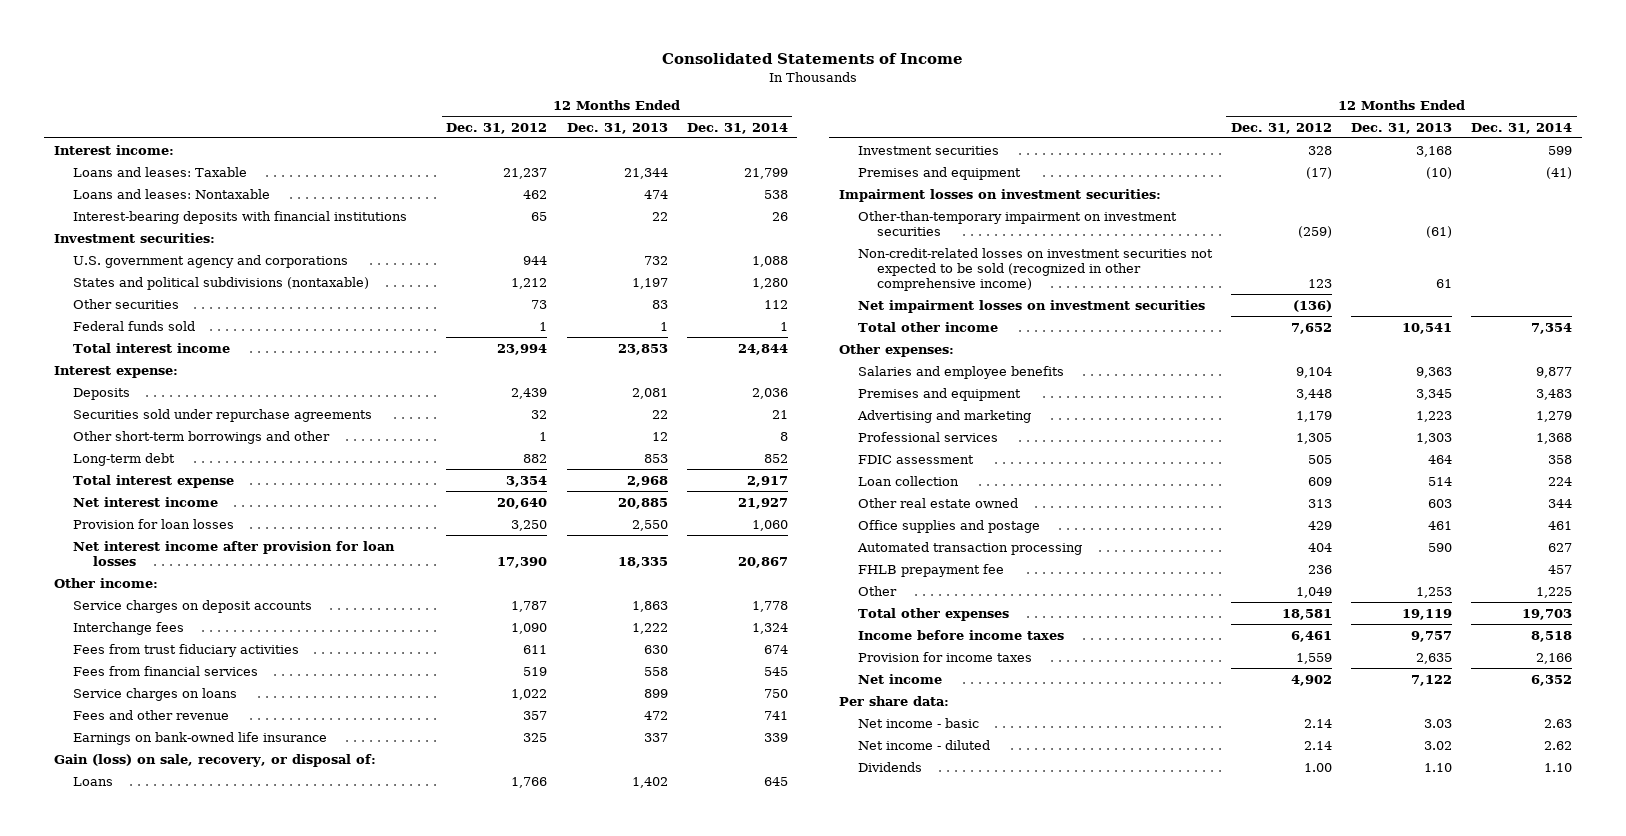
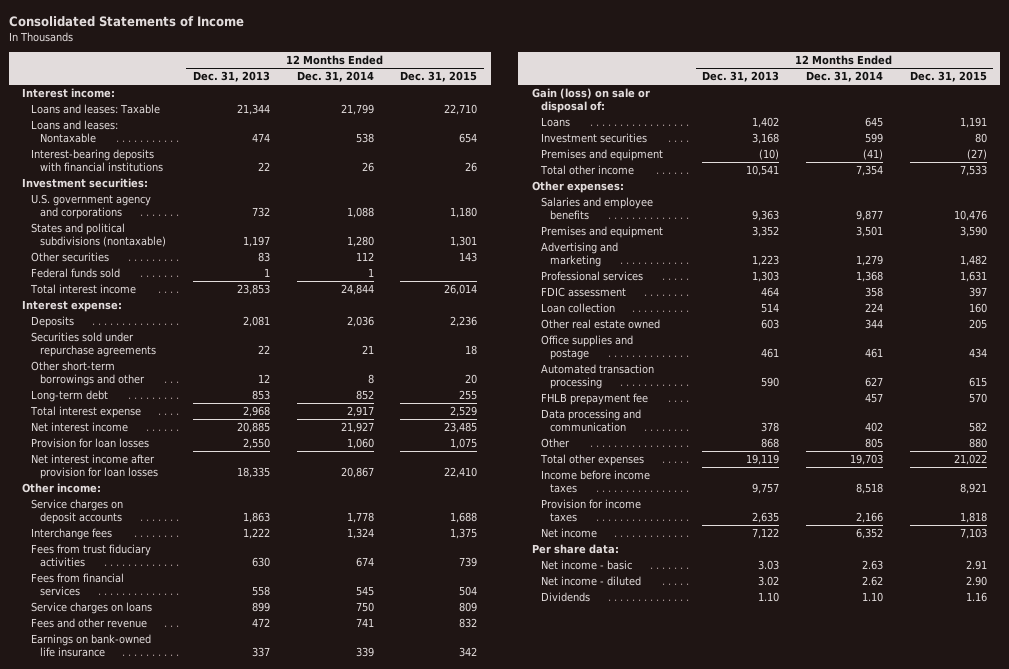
[446,122,548,134] Dec. 31, 2012 -> none
none -> [400,71,478,83] Dec. 31, 2015
[54,753,377,767] Gain (loss) on sale, recovery, or disposal of: -> [531,88,650,114] Gain (loss) on sale or disposal of:
[838,188,1161,202] Impairment losses on investment securities: -> none
[858,210,1178,236] Other-than-temporary impairment on investment securities -> none
[858,247,1214,291] Non-credit-related losses on investment securities not expected to be sold (recognized in other comprehensive income) -> none
[858,299,1206,313] Net impairment losses on investment securities -> none
[1416,388,1453,400] 3,345 -> [752,226,780,238] 3,352
[1536,388,1573,400] 3,483 -> [855,226,883,238] 3,501
none -> [540,409,641,433] Data processing and communication
[1416,586,1453,598] 1,253 -> [761,438,780,449] 868
[1536,586,1573,598] 1,225 -> [864,438,883,449] 805

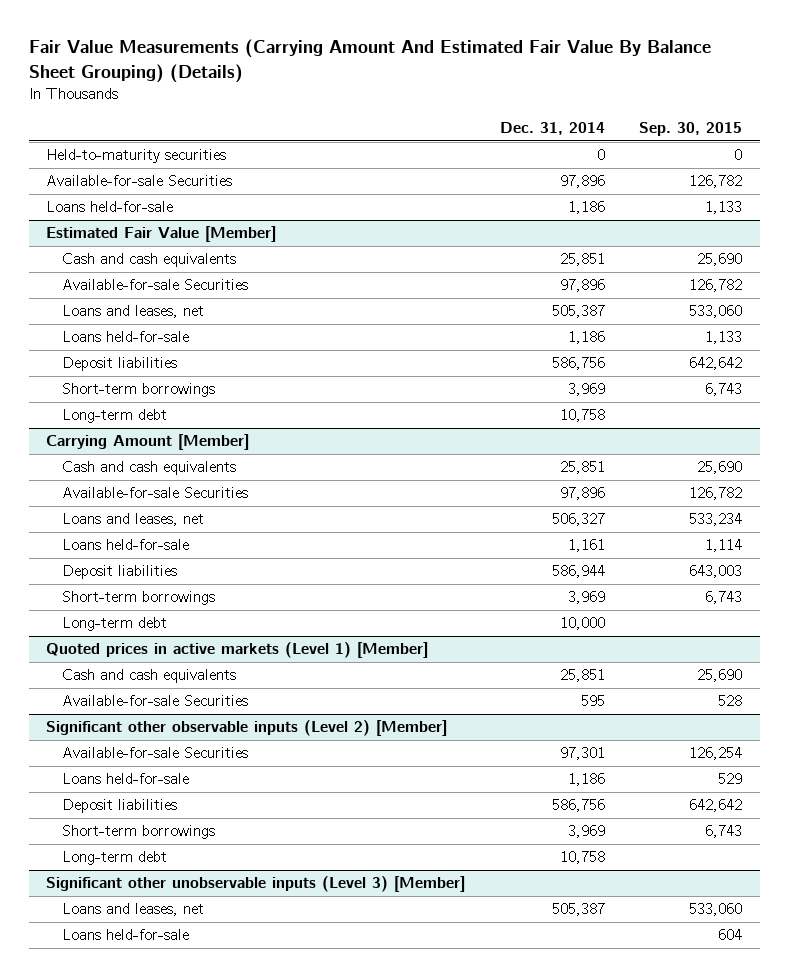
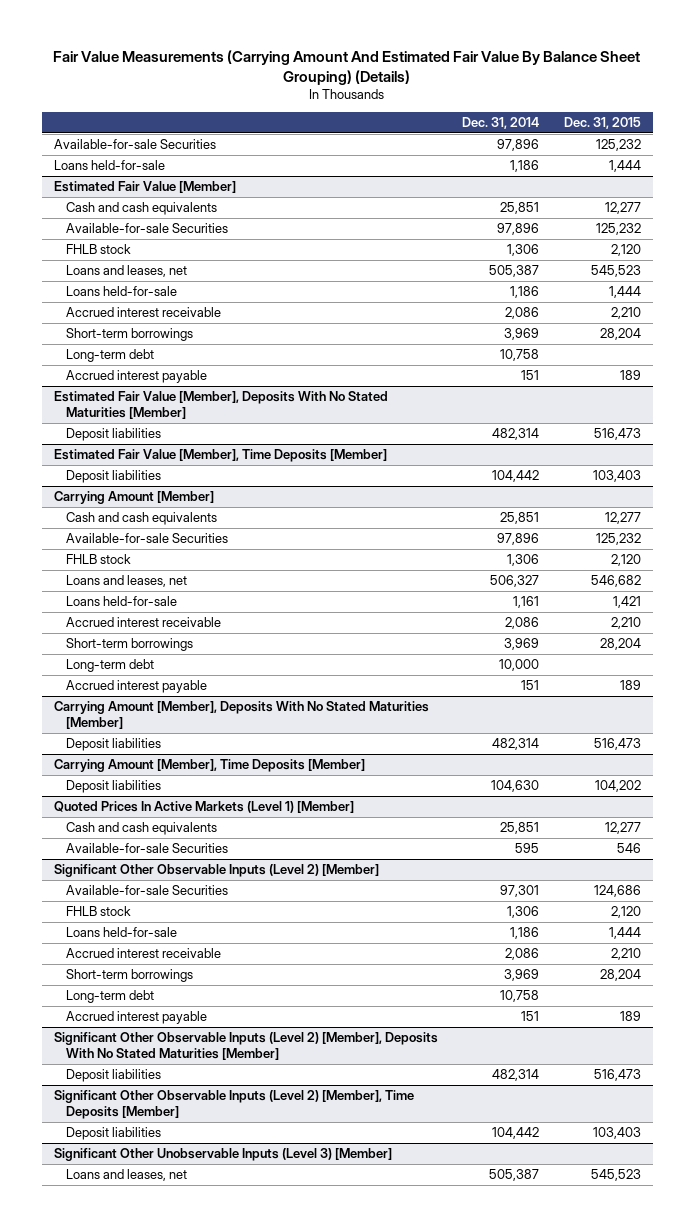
[639,122,743,137] Sep. 30, 2015 -> none
none -> [563,117,641,130] Dec. 31, 2015
[46,149,227,164] Held-to-maturity securities -> none
none -> [66,244,132,255] FHLB stock
[62,357,178,372] Deposit liabilities -> none
none -> [66,307,222,318] Accrued interest receivable
none -> [66,370,208,384] Accrued interest payable
none -> [54,391,389,420] Estimated Fair Value [Member], Deposits With No Stated Maturities [Member]
none -> [66,428,162,442] Deposit liabilities
none -> [54,449,388,463] Estimated Fair Value [Member], Time Deposits [Member]
none -> [66,470,162,484] Deposit liabilities
none -> [66,554,132,565] FHLB stock
[62,565,178,580] Deposit liabilities -> none
none -> [66,617,222,628] Accrued interest receivable
none -> [66,680,208,694] Accrued interest payable
none -> [54,701,430,730] Carrying Amount [Member], Deposits With No Stated Maturities [Member]
none -> [66,738,162,752] Deposit liabilities
none -> [54,759,366,773] Carrying Amount [Member], Time Deposits [Member]
none -> [66,780,162,794] Deposit liabilities
[46,642,429,659] Quoted prices in active markets (Level 1) [Member] -> [54,801,355,814] Quoted Prices In Active Markets (Level 1) [Member]
[46,720,448,737] Significant other observable inputs (Level 2) [Member] -> [54,864,380,878] Significant Other Observable Inputs (Level 2) [Member]
none -> [66,906,132,917] FHLB stock
[62,799,178,814] Deposit liabilities -> none
none -> [66,948,222,959] Accrued interest receivable
none -> [66,1011,208,1025] Accrued interest payable
none -> [54,1032,439,1061] Significant Other Observable Inputs (Level 2) [Member], Deposits With No Stated Maturities [Member]
none -> [66,1069,162,1083] Deposit liabilities
none -> [54,1090,415,1120] Significant Other Observable Inputs (Level 2) [Member], Time Deposits [Member]
none -> [66,1127,162,1141] Deposit liabilities
[46,876,466,893] Significant other unobservable inputs (Level 3) [Member] -> [54,1148,393,1162] Significant Other Unobservable Inputs (Level 3) [Member]
[62,929,190,941] Loans held-for-sale -> none

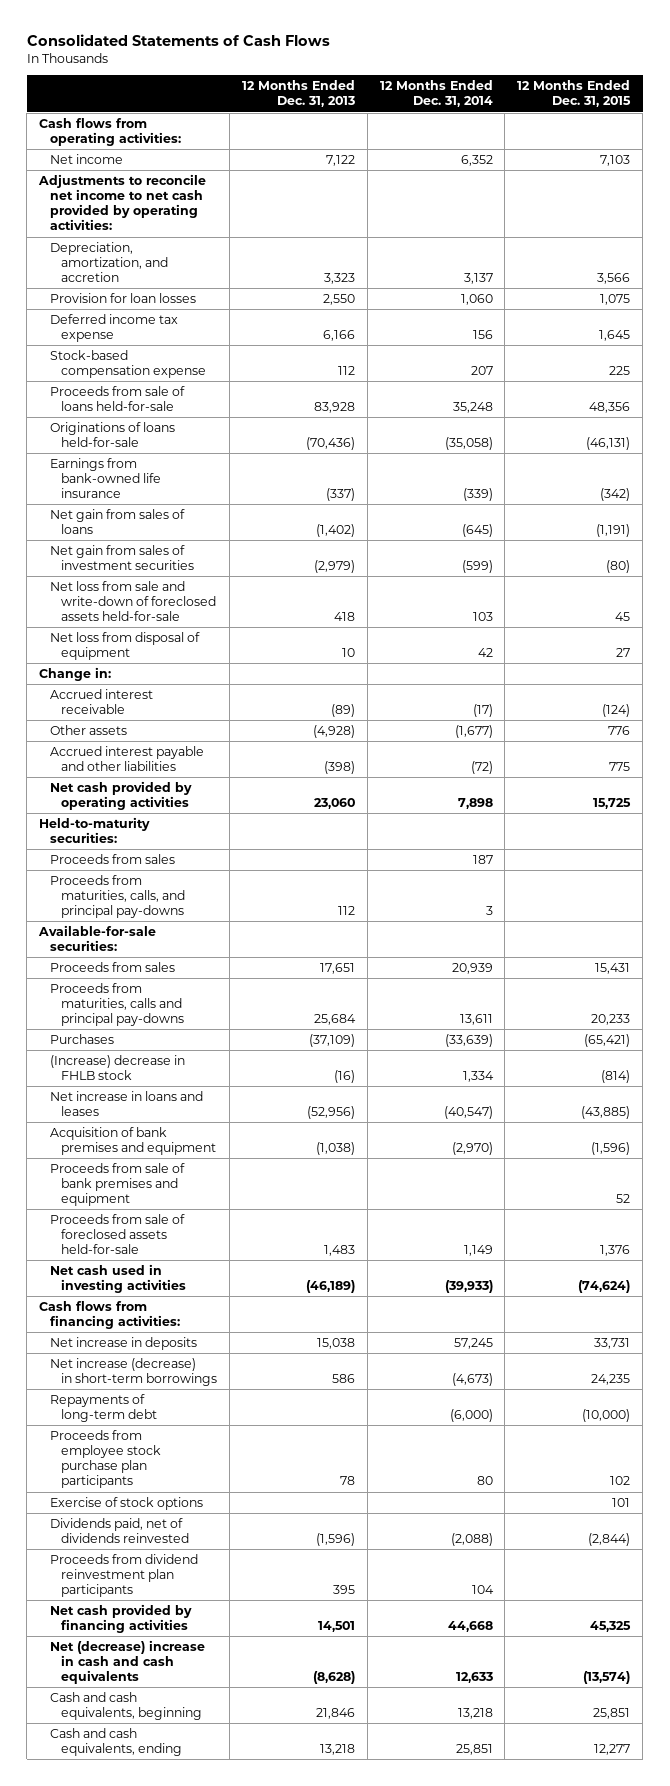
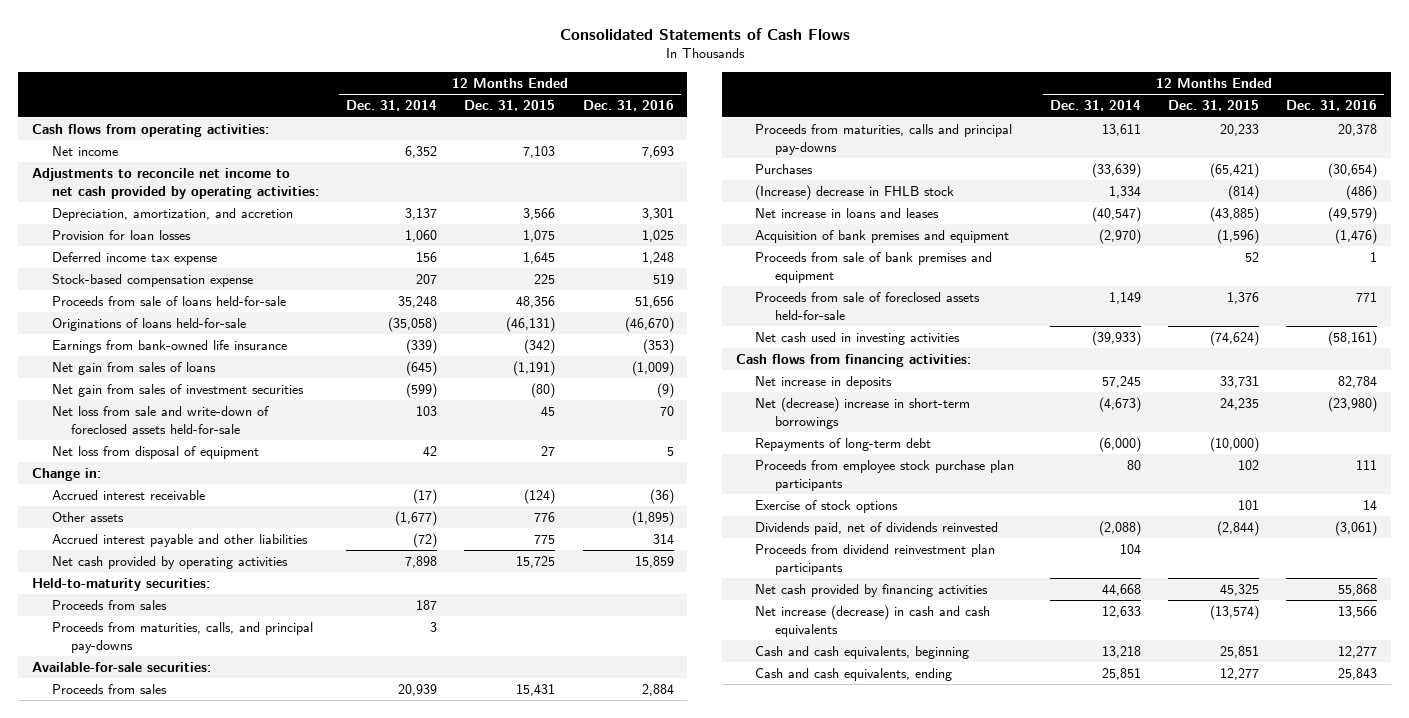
[241,80,355,108] 12 Months Ended Dec. 31, 2013 -> none
none -> [582,100,674,112] Dec. 31, 2016
[50,1357,217,1387] Net increase (decrease) in short-term borrowings -> [755,396,971,429] Net (decrease) increase in short-term borrowings
[50,1639,206,1685] Net (decrease) increase in cash and cash equivalents -> [755,604,991,637] Net increase (decrease) in cash and cash equivalents

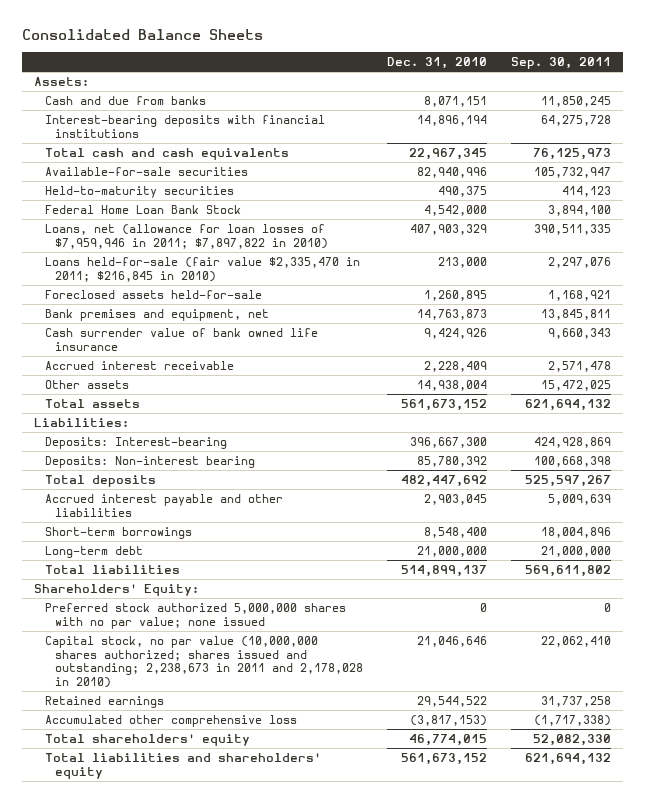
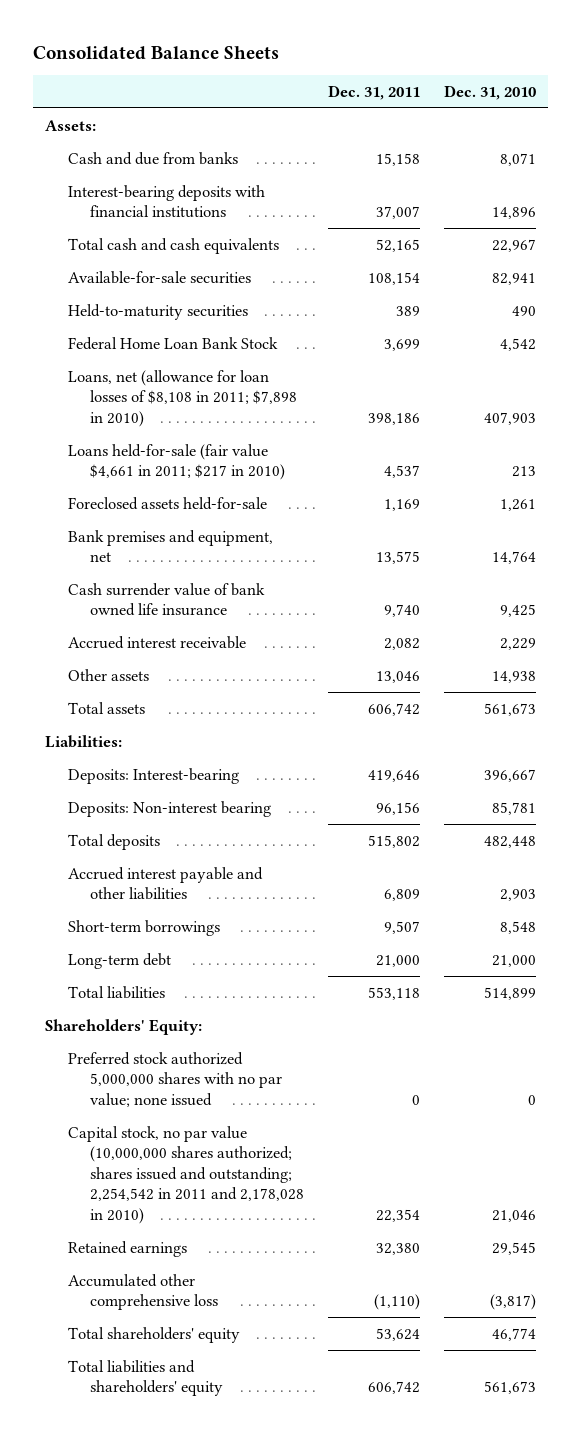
[510,57,611,70] Sep. 30, 2011 -> none
none -> [328,84,421,100] Dec. 31, 2011
[423,96,487,108] 8,071,151 -> [500,152,537,166] 8,071
[416,115,487,127] 14,896,194 -> [492,207,537,220] 14,896
[408,148,487,161] 22,967,345 -> [492,238,537,252] 22,967
[416,167,487,179] 82,940,996 -> [492,272,537,285] 82,941
[437,186,487,198] 490,375 -> [512,305,537,316] 490
[423,205,487,217] 4,542,000 -> [500,337,537,351] 4,542
[44,224,329,249] Loans, net (allowance for loan losses of $7,959,946 in 2011; $7,897,822 in 2010) -> [67,369,298,427] Loans, net (allowance for loan losses of $8,108 in 2011; $7,898 in 2010)
[409,224,487,236] 407,903,329 -> [484,411,537,425] 407,903
[44,257,360,282] Loans held-for-sale (fair value $2,335,470 in 2011; $216,845 in 2010) -> [67,443,286,481] Loans held-for-sale (fair value $4,661 in 2011; $217 in 2010)
[437,257,487,269] 213,000 -> [512,466,537,478] 213
[423,290,487,302] 1,260,895 -> [500,498,537,511] 1,261
[416,309,487,321] 14,763,873 -> [492,551,537,565] 14,764
[423,328,487,340] 9,424,926 -> [500,604,537,618] 9,425
[423,361,487,373] 2,228,409 -> [500,637,537,650] 2,229
[416,380,487,392] 14,938,004 -> [492,670,537,683] 14,938
[400,399,487,412] 561,673,152 -> [484,702,537,716] 561,673
[409,437,487,449] 396,667,300 -> [484,768,537,782] 396,667
[416,456,487,468] 85,780,392 -> [492,801,537,815] 85,781
[400,475,487,488] 482,447,692 -> [484,835,537,848] 482,448
[423,494,487,506] 2,903,045 -> [500,889,537,902] 2,903
[423,527,487,539] 8,548,400 -> [500,920,537,934] 8,548
[416,546,487,558] 21,000,000 -> [492,954,537,967] 21,000
[400,565,487,578] 514,899,137 -> [484,986,537,1000] 514,899
[44,636,364,689] Capital stock, no par value (10,000,000 shares authorized; shares issued and outstanding; 2,238,673 in 2011 and 2,178,028 in 2010) -> [67,1125,305,1225] Capital stock, no par value (10,000,000 shares authorized; shares issued and outstanding; 2,254,542 in 2011 and 2,178,028 in 2010)
[416,636,487,648] 21,046,646 -> [492,1210,537,1223] 21,046
[416,696,487,708] 29,544,522 -> [492,1241,537,1255] 29,545
[409,715,487,727] (3,817,153) -> [490,1294,537,1311] (3,817)
[408,734,487,747] 46,774,015 -> [492,1327,537,1341] 46,774
[400,753,487,766] 561,673,152 -> [484,1381,537,1395] 561,673

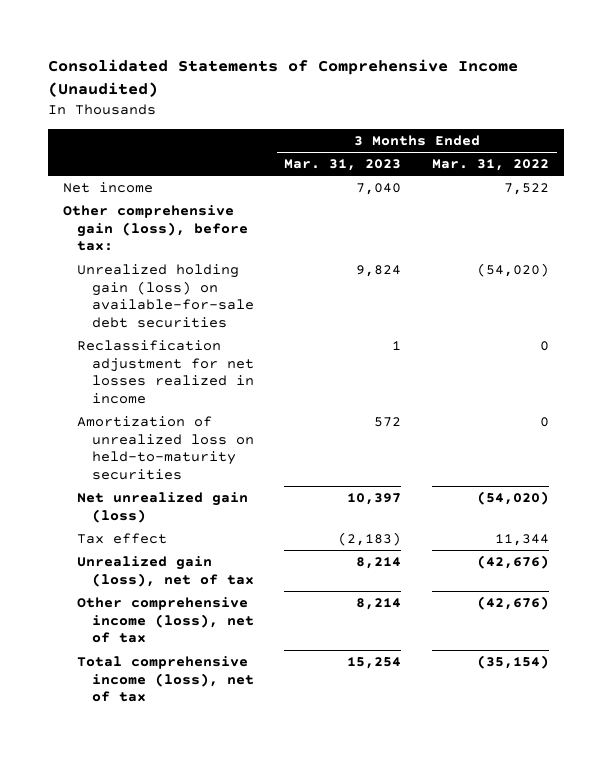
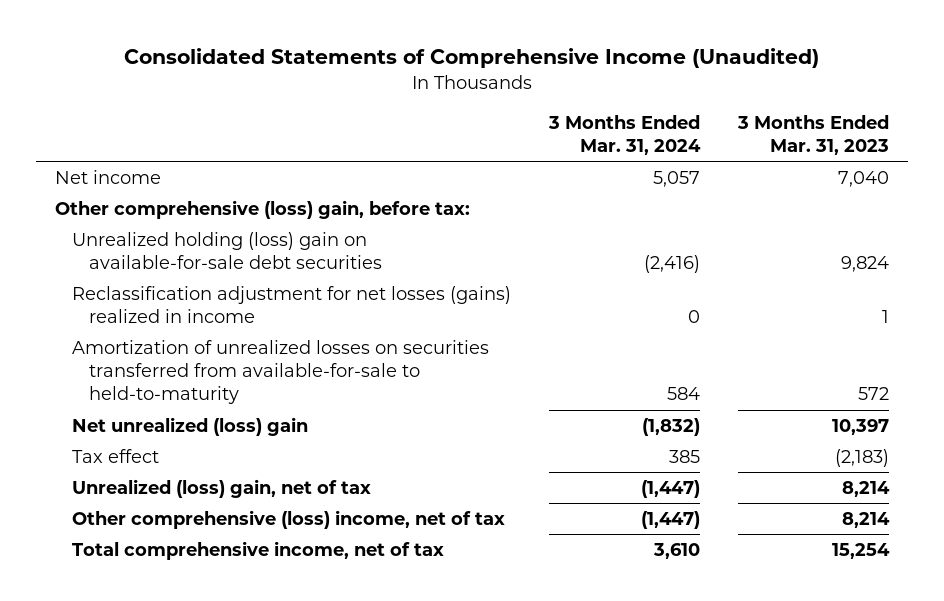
[432,159,550,172] Mar. 31, 2022 -> none
none -> [547,114,701,155] 3 Months Ended Mar. 31, 2024
[63,204,249,252] Other comprehensive gain (loss), before tax: -> [55,199,471,219] Other comprehensive (loss) gain, before tax:
[77,263,254,329] Unrealized holding gain (loss) on available-for-sale debt securities -> [72,231,382,270] Unrealized holding (loss) gain on available-for-sale debt securities
[77,339,254,405] Reclassification adjustment for net losses realized in income -> [72,285,512,324] Reclassification adjustment for net losses (gains) realized in income
[77,415,254,481] Amortization of unrealized loss on held-to-maturity securities -> [72,339,490,405] Amortization of unrealized losses on securities transferred from available-for-sale to held-to-maturity
[77,491,249,523] Net unrealized gain (loss) -> [72,416,309,436] Net unrealized (loss) gain
[77,555,254,587] Unrealized gain (loss), net of tax -> [72,478,372,498] Unrealized (loss) gain, net of tax
[77,596,254,644] Other comprehensive income (loss), net of tax -> [72,509,506,529] Other comprehensive (loss) income, net of tax
[77,655,254,703] Total comprehensive income (loss), net of tax -> [72,540,445,560] Total comprehensive income, net of tax

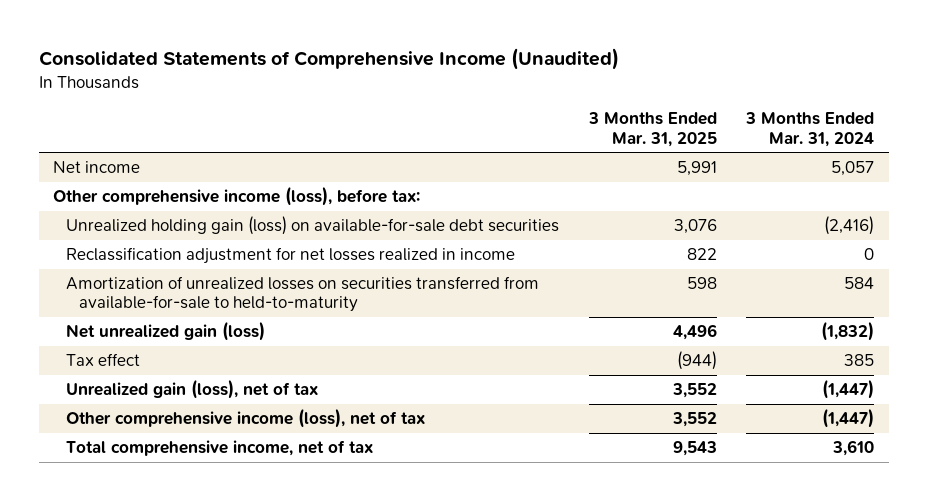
[736,114,889,155] 3 Months Ended Mar. 31, 2023 -> none
none -> [587,112,717,147] 3 Months Ended Mar. 31, 2025
[55,199,471,219] Other comprehensive (loss) gain, before tax: -> [53,186,421,207] Other comprehensive income (loss), before tax:
[72,231,382,270] Unrealized holding (loss) gain on available-for-sale debt securities -> [66,216,560,236] Unrealized holding gain (loss) on available-for-sale debt securities
[72,285,512,324] Reclassification adjustment for net losses (gains) realized in income -> [66,247,516,265] Reclassification adjustment for net losses realized in income
[72,416,309,436] Net unrealized (loss) gain -> [66,321,266,342] Net unrealized gain (loss)
[72,478,372,498] Unrealized (loss) gain, net of tax -> [66,379,319,400] Unrealized gain (loss), net of tax
[72,509,506,529] Other comprehensive (loss) income, net of tax -> [66,408,426,429] Other comprehensive income (loss), net of tax

